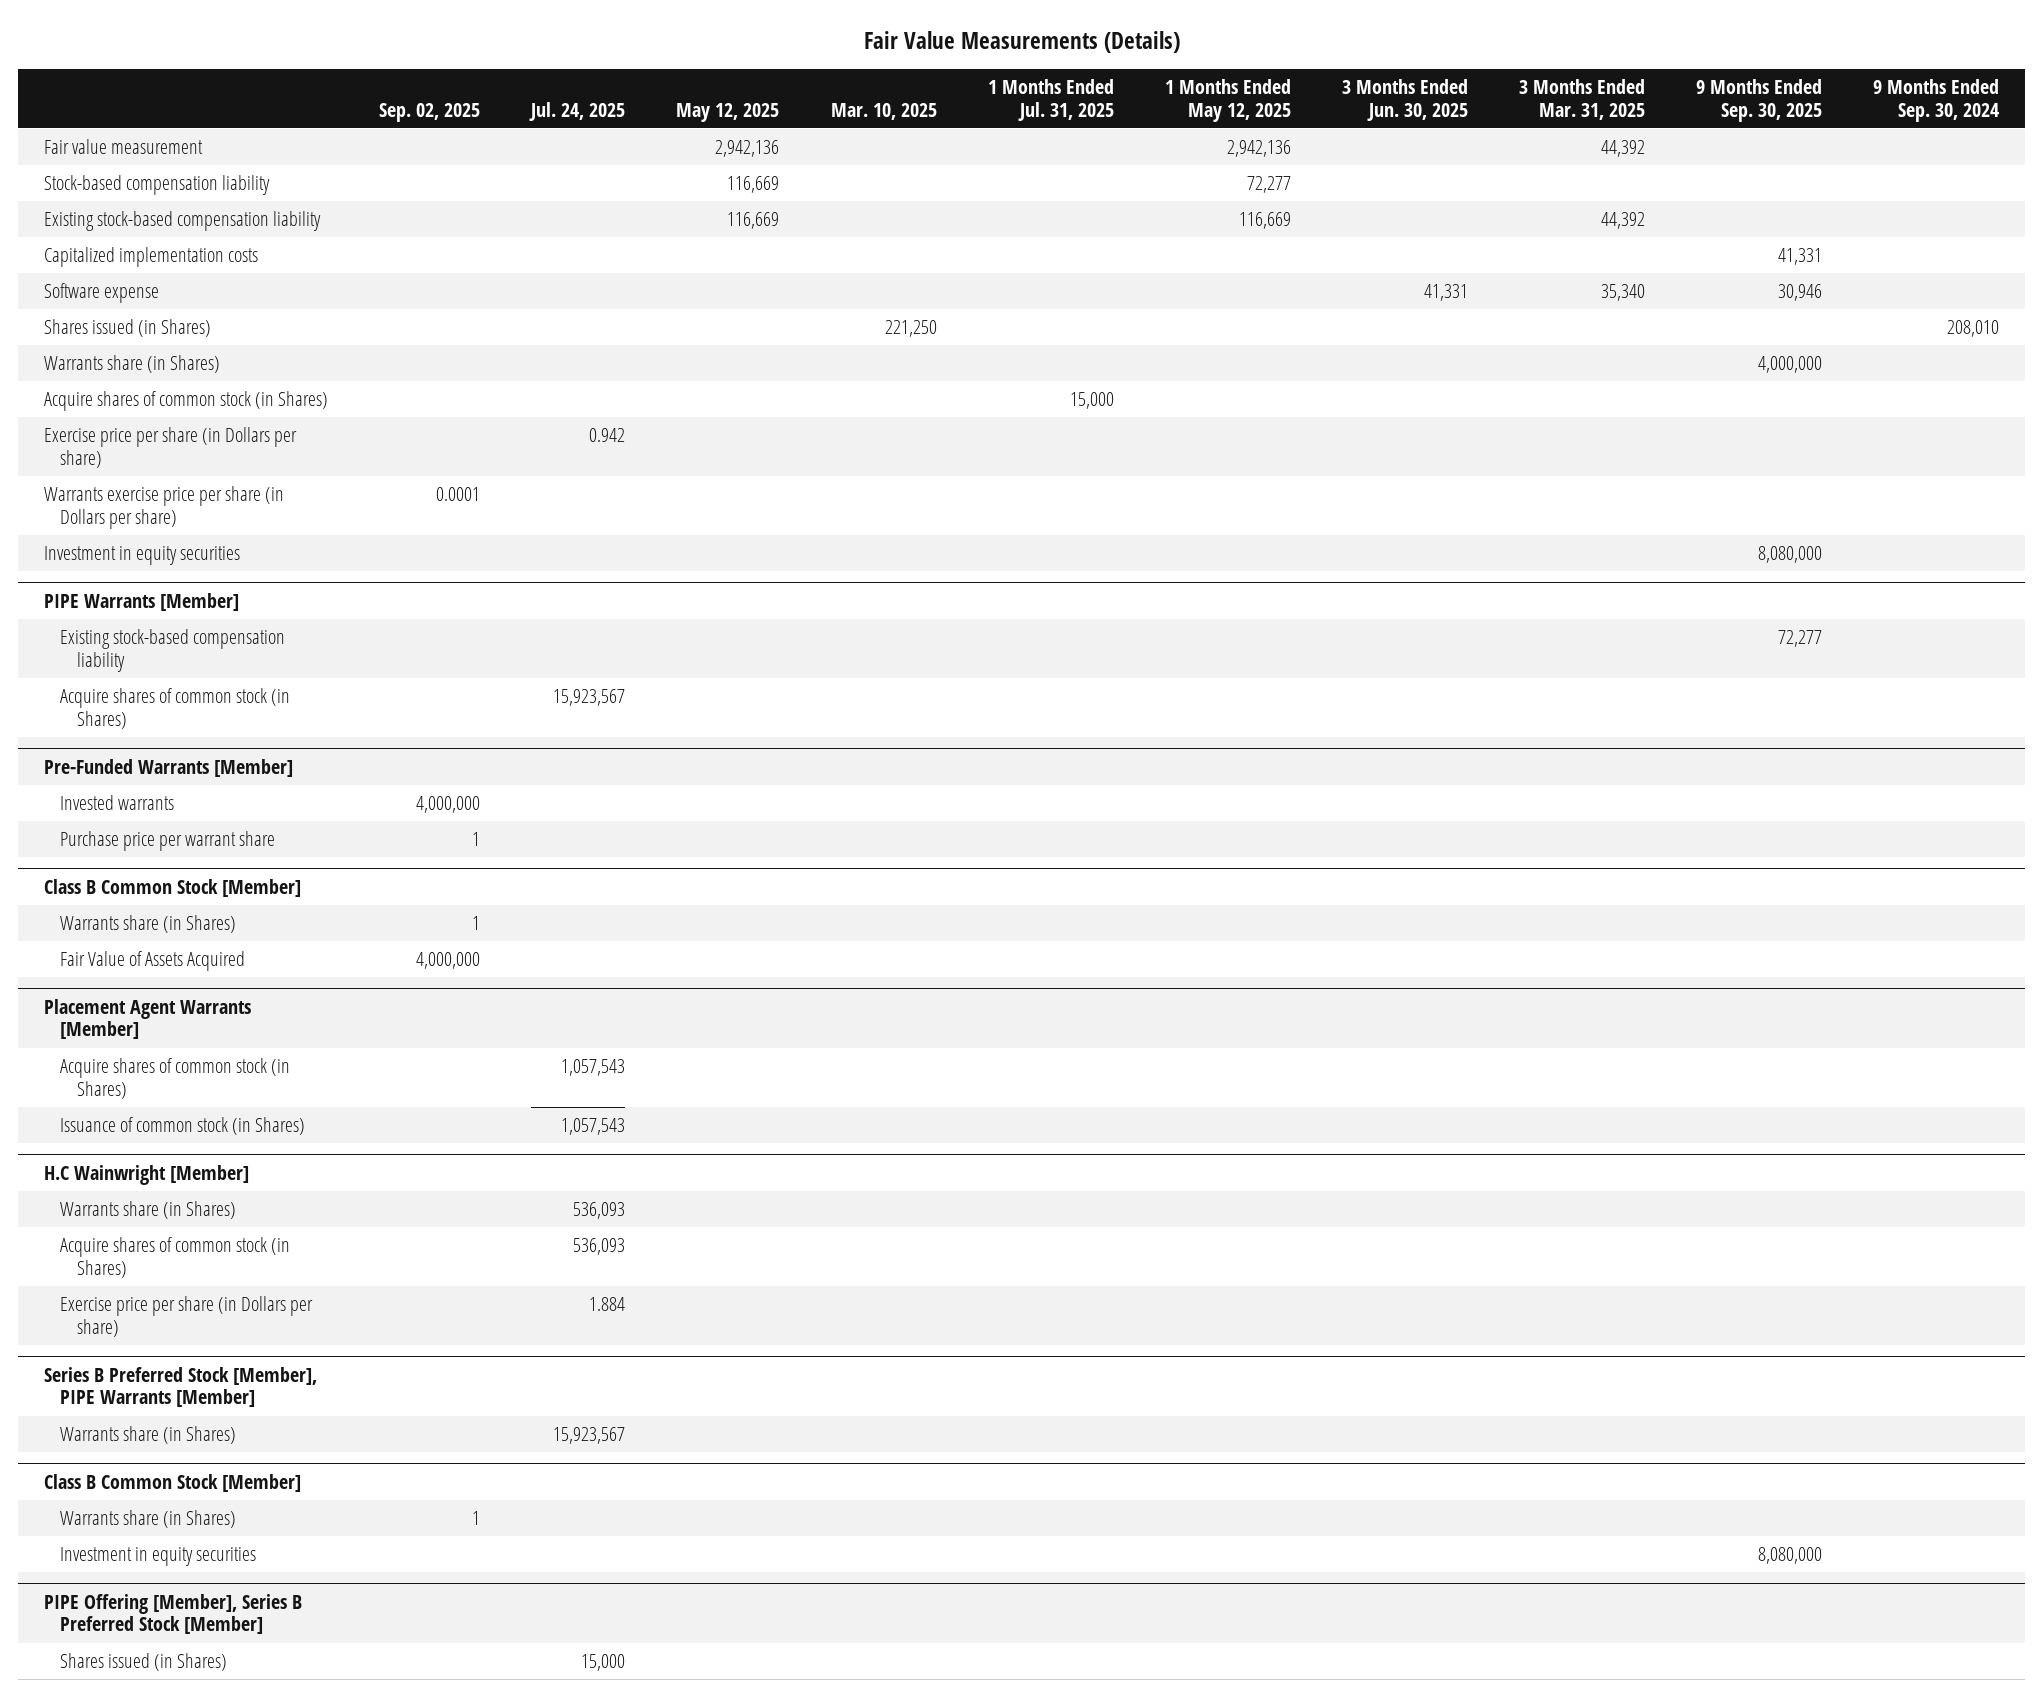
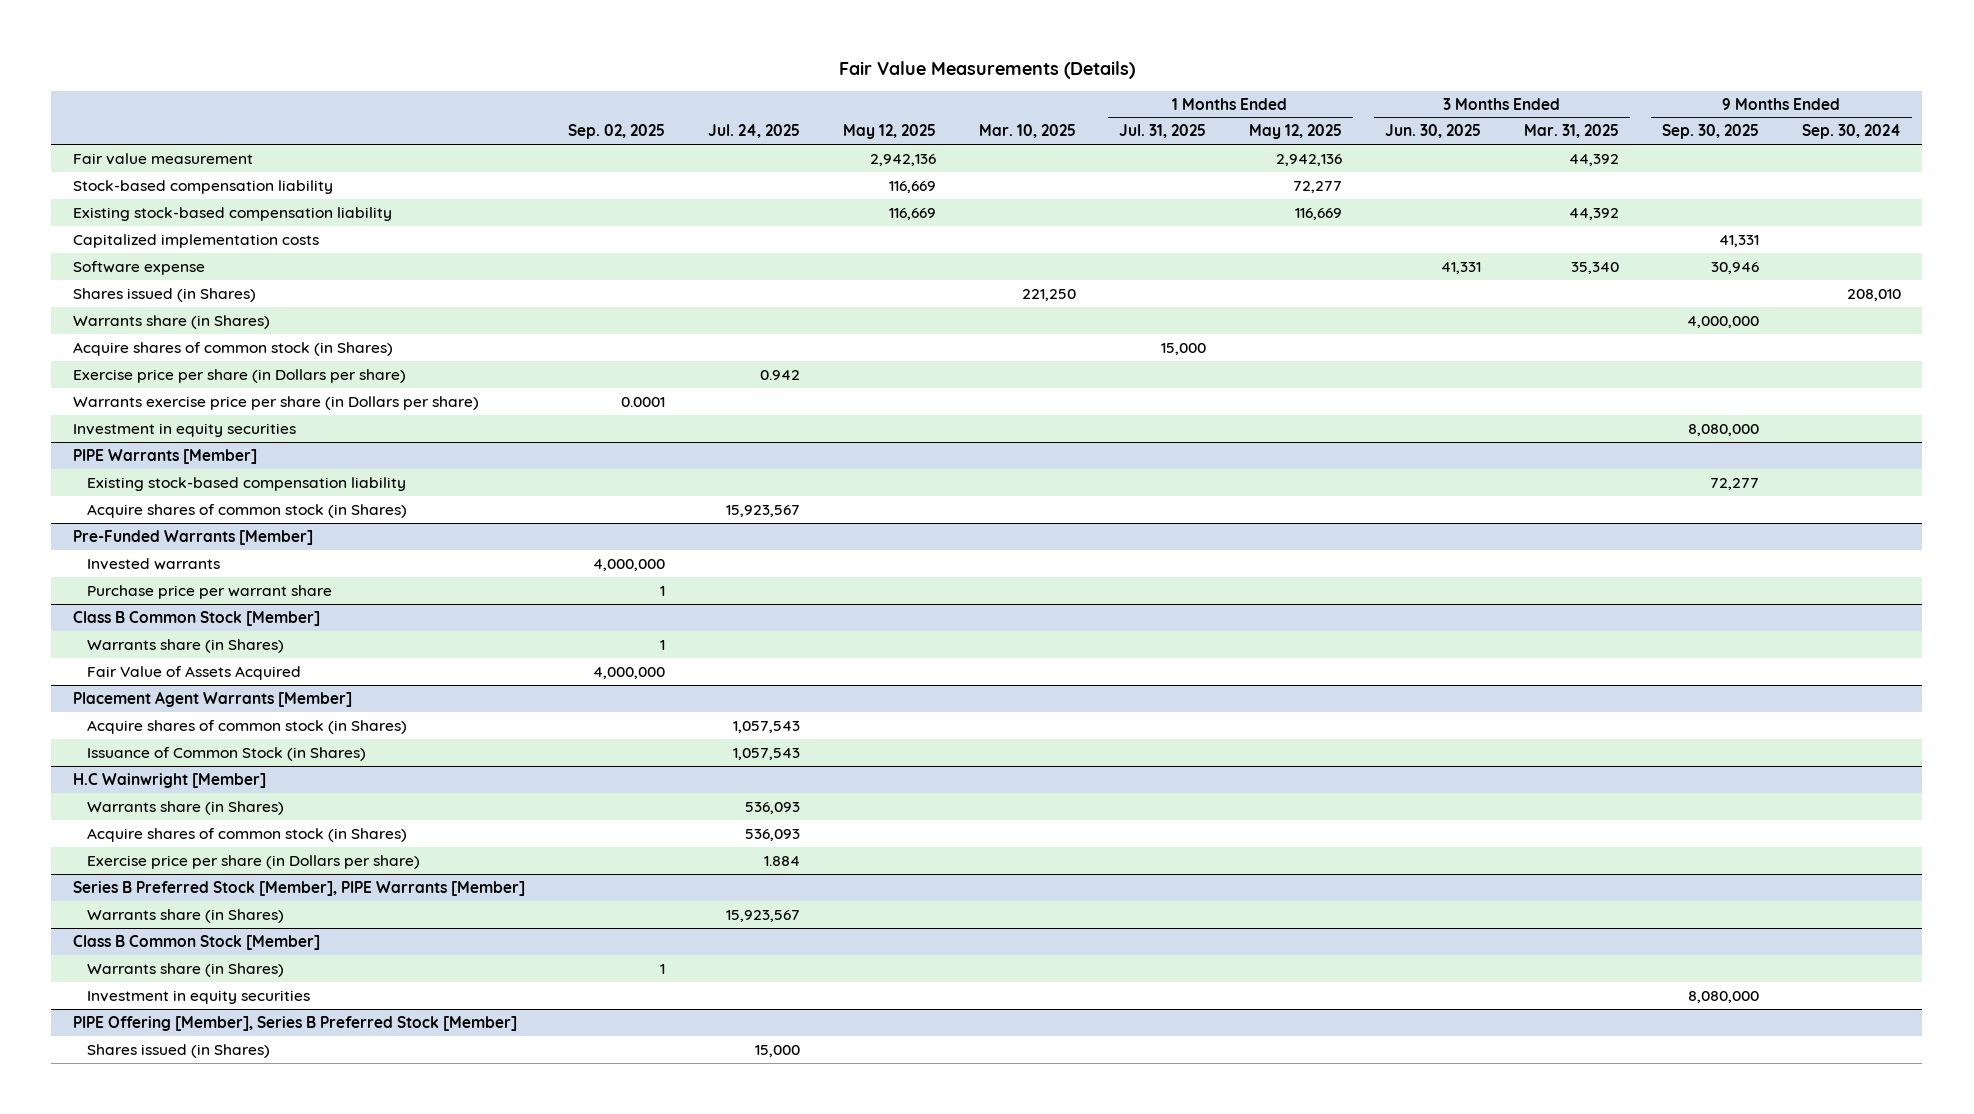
[60,1117,306,1136] Issuance of common stock (in Shares) -> [86,746,366,761] Issuance of Common Stock (in Shares)

